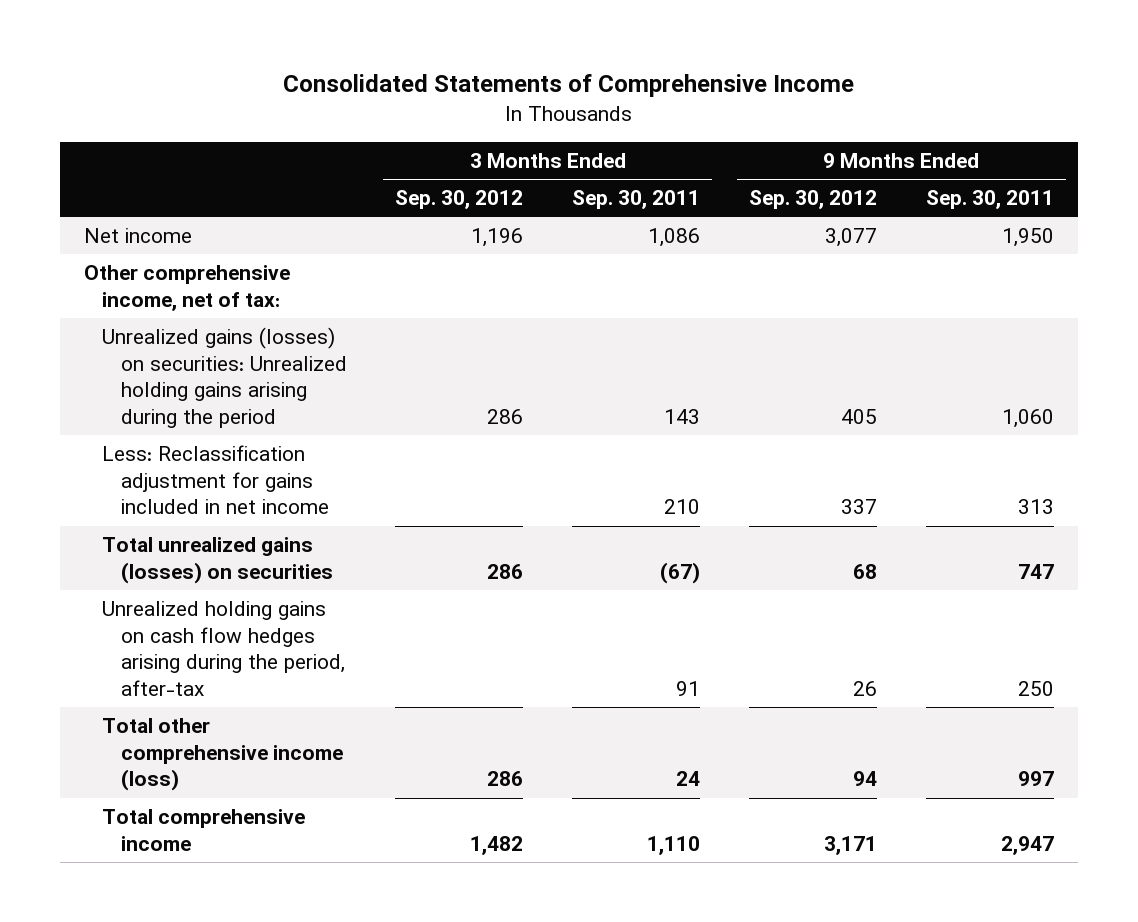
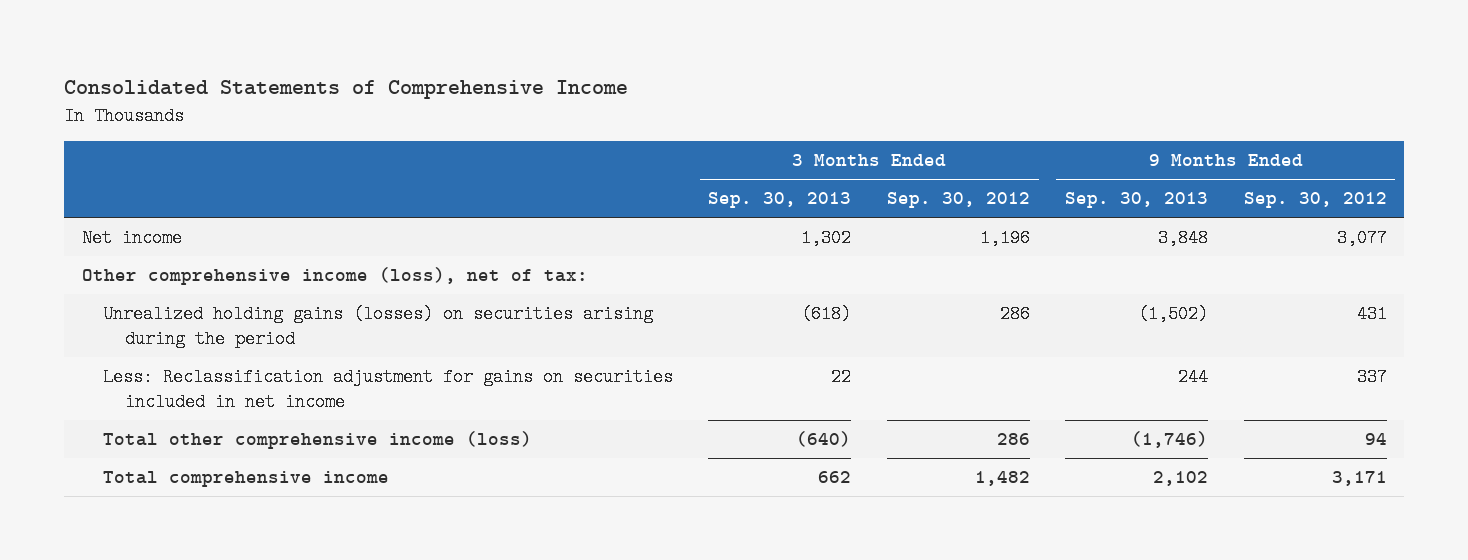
[572,190,701,210] Sep. 30, 2011 -> none
[925,190,1054,210] Sep. 30, 2011 -> none
none -> [708,192,852,209] Sep. 30, 2013
none -> [1065,192,1209,209] Sep. 30, 2013
[102,537,333,584] Total unrealized gains (losses) on securities -> none
[102,601,345,697] Unrealized holding gains on cash flow hedges arising during the period, after-tax -> none
[83,265,290,311] Other comprehensive income, net of tax: -> [81,267,588,286] Other comprehensive income (loss), net of tax:
[102,327,347,429] Unrealized gains (losses) on securities: Unrealized holding gains arising during the period -> [103,305,654,348] Unrealized holding gains (losses) on securities arising during the period
[840,409,877,425] 405 -> [1356,305,1387,324] 431
[102,445,329,515] Less: Reclassification adjustment for gains included in net income -> [103,368,674,411] Less: Reclassification adjustment for gains on securities included in net income

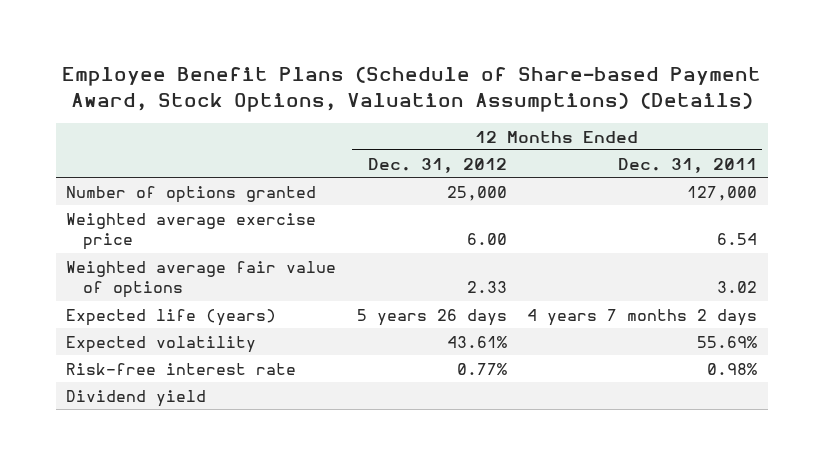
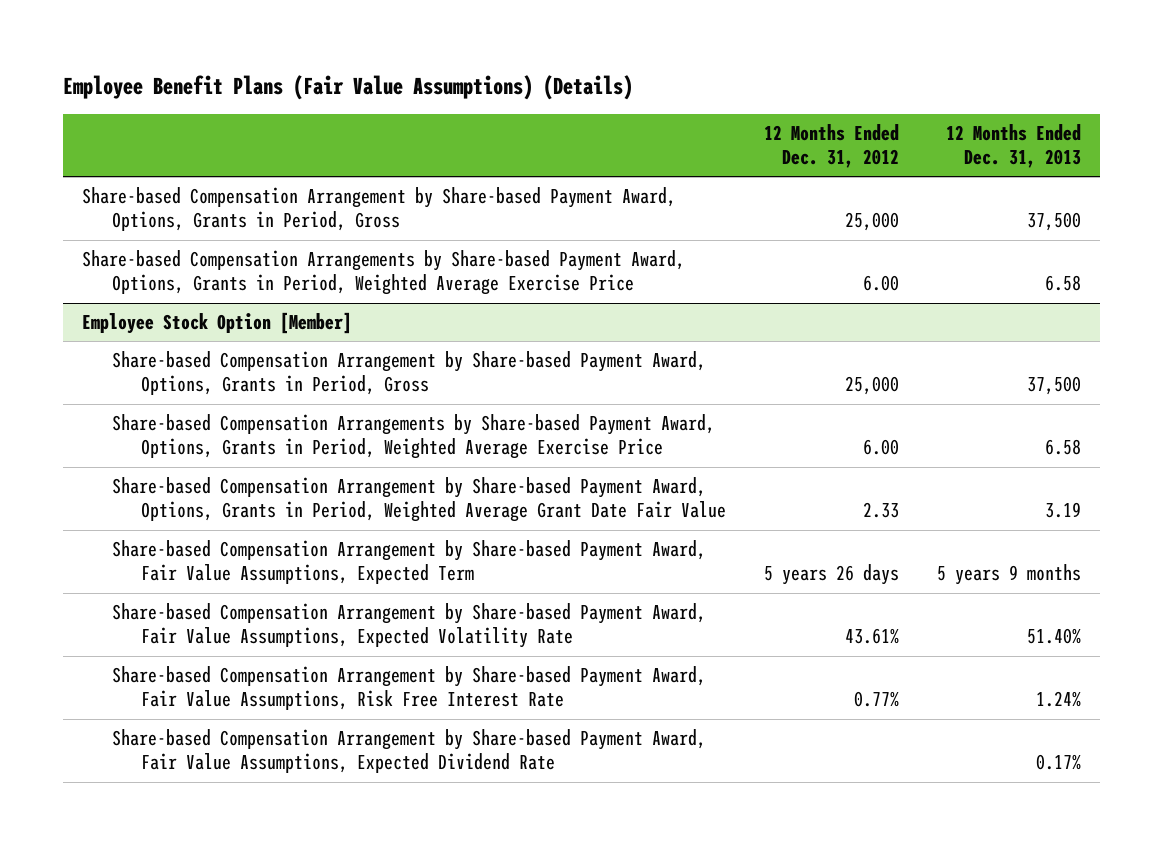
[61,66,761,112] Employee Benefit Plans (Schedule of Share-based Payment Award, Stock Options, Valuation Assumptions) (Details) -> [62,74,633,100] Employee Benefit Plans (Fair Value Assumptions) (Details)
[618,157,758,173] Dec. 31, 2011 -> none
none -> [946,123,1082,169] 12 Months Ended Dec. 31, 2013
[66,185,317,203] Number of options granted -> [81,187,676,232] Share-based Compensation Arrangement by Share-based Payment Award, Options, Grants in Period, Gross
[66,212,317,251] Weighted average exercise price -> [81,250,685,296] Share-based Compensation Arrangements by Share-based Payment Award, Options, Grants in Period, Weighted Average Exercise Price
none -> [81,312,352,335] Employee Stock Option [Member]
none -> [111,351,706,396] Share-based Compensation Arrangement by Share-based Payment Award, Options, Grants in Period, Gross
none -> [111,414,715,460] Share-based Compensation Arrangements by Share-based Payment Award, Options, Grants in Period, Weighted Average Exercise Price
[66,260,337,299] Weighted average fair value of options -> [111,477,727,523] Share-based Compensation Arrangement by Share-based Payment Award, Options, Grants in Period, Weighted Average Grant Date Fair Value
[66,308,277,326] Expected life (years) -> [111,540,706,585] Share-based Compensation Arrangement by Share-based Payment Award, Fair Value Assumptions, Expected Term
[66,335,257,353] Expected volatility -> [111,603,706,649] Share-based Compensation Arrangement by Share-based Payment Award, Fair Value Assumptions, Expected Volatility Rate
[66,362,297,375] Risk-free interest rate -> [111,666,706,711] Share-based Compensation Arrangement by Share-based Payment Award, Fair Value Assumptions, Risk Free Interest Rate
[66,389,207,407] Dividend yield -> [111,729,706,774] Share-based Compensation Arrangement by Share-based Payment Award, Fair Value Assumptions, Expected Dividend Rate

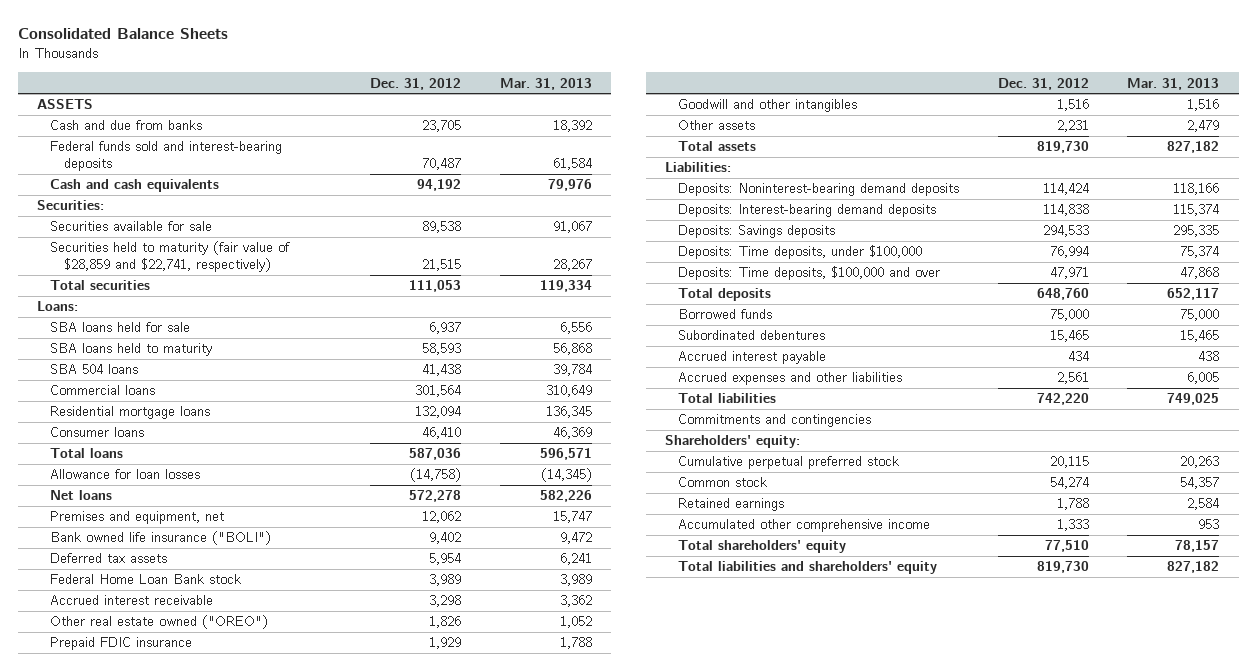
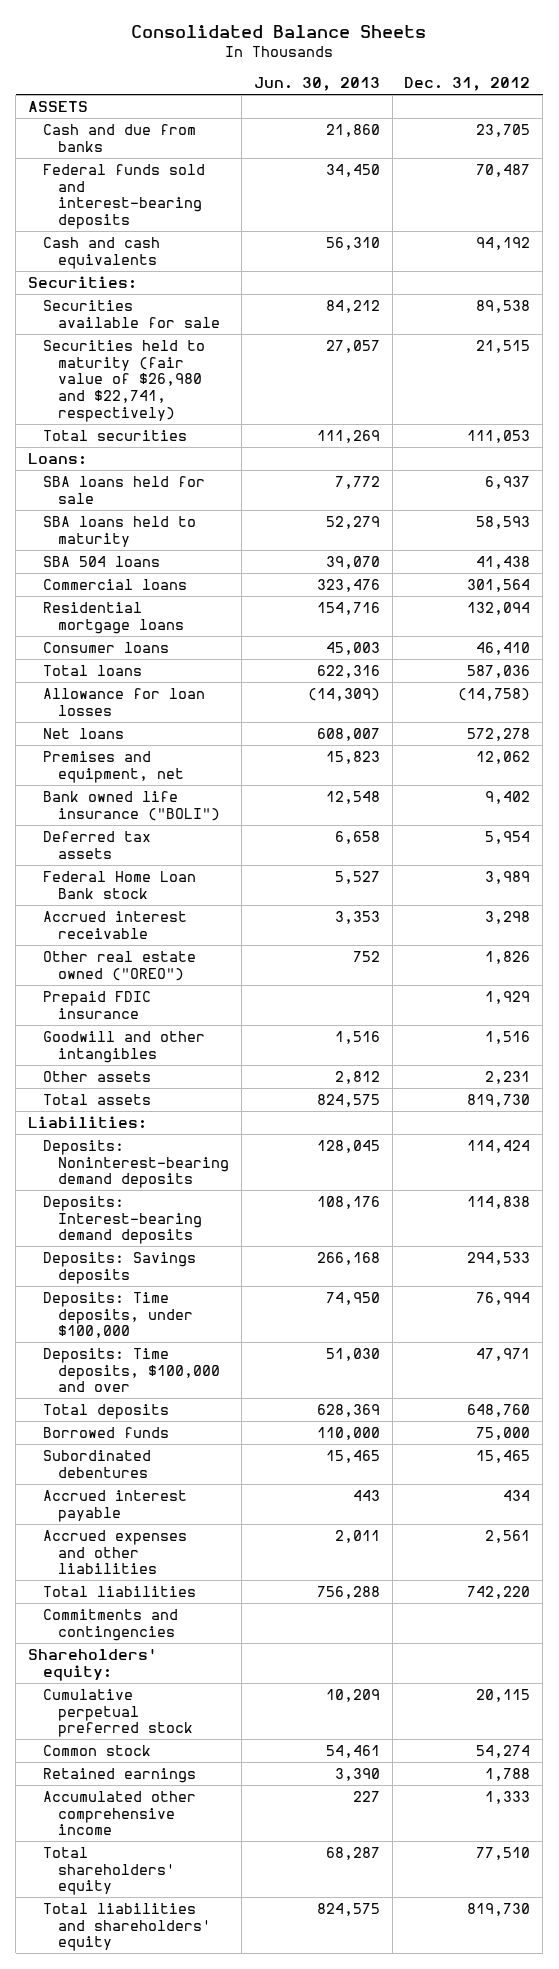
[499,77,592,90] Mar. 31, 2013 -> none
none -> [253,77,380,92] Jun. 30, 2013
[50,241,291,272] Securities held to maturity (fair value of $28,859 and $22,741, respectively) -> [42,339,205,423] Securities held to maturity (fair value of $26,980 and $22,741, respectively)

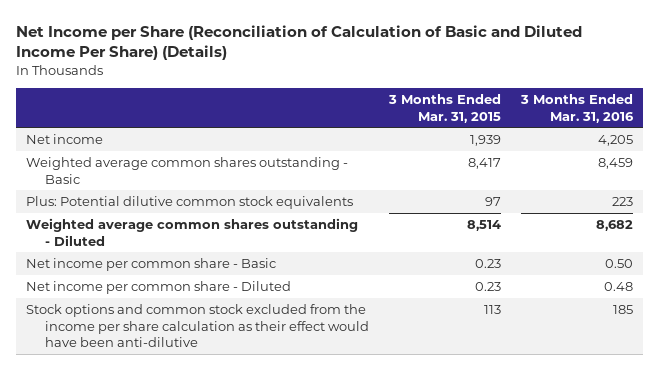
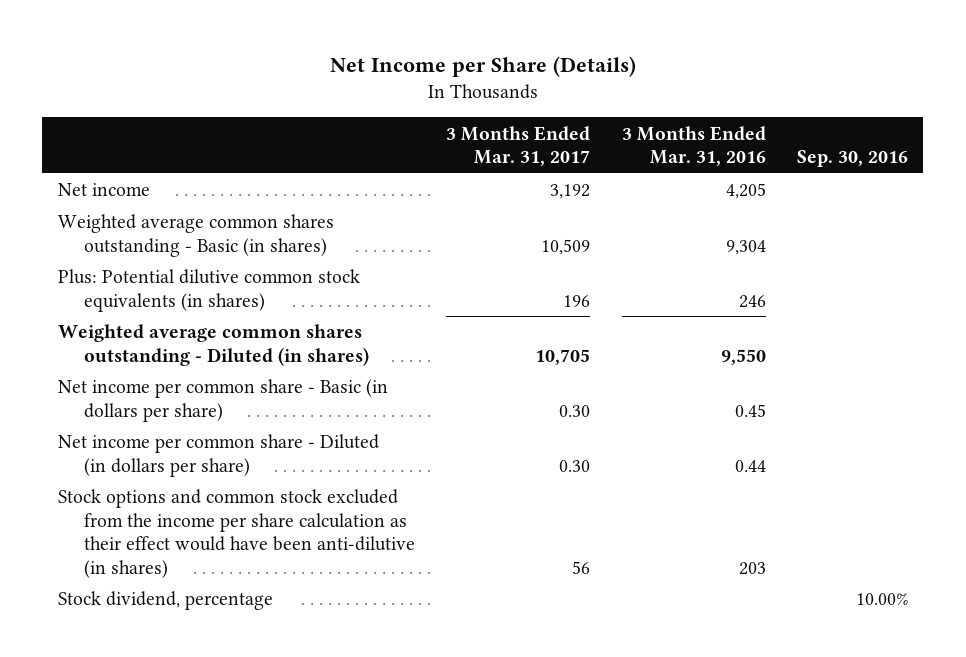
[16,24,583,61] Net Income per Share (Reconciliation of Calculation of Basic and Diluted Income Per Share) (Details) -> [329,56,636,78] Net Income per Share (Details)
[388,93,502,123] 3 Months Ended Mar. 31, 2015 -> none
none -> [446,125,591,167] 3 Months Ended Mar. 31, 2017
none -> [796,150,908,168] Sep. 30, 2016
[26,156,349,184] Weighted average common shares outstanding - Basic -> [57,214,334,257] Weighted average common shares outstanding - Basic (in shares)
[598,157,634,169] 8,459 -> [725,239,766,255] 9,304
[26,195,354,209] Plus: Potential dilutive common stock equivalents -> [57,269,360,312] Plus: Potential dilutive common stock equivalents (in shares)
[612,196,634,206] 223 -> [738,294,766,308] 246
[26,217,359,246] Weighted average common shares outstanding - Diluted -> [57,324,370,366] Weighted average common shares outstanding - Diluted (in shares)
[596,219,634,231] 8,682 -> [720,348,766,365] 9,550
[26,257,277,271] Net income per common share - Basic -> [57,379,388,422] Net income per common share - Basic (in dollars per share)
[605,258,634,268] 0.50 -> [734,403,766,417] 0.45
[26,280,292,294] Net income per common share - Diluted -> [57,434,379,477] Net income per common share - Diluted (in dollars per share)
[604,281,634,291] 0.48 -> [734,459,766,472] 0.44
[26,303,370,348] Stock options and common stock excluded from the income per share calculation as their effect would have been anti-dilutive -> [57,489,416,578] Stock options and common stock excluded from the income per share calculation as their effect would have been anti-dilutive (in shares)
[613,304,634,314] 185 -> [738,561,766,575] 203
none -> [57,591,273,611] Stock dividend, percentage

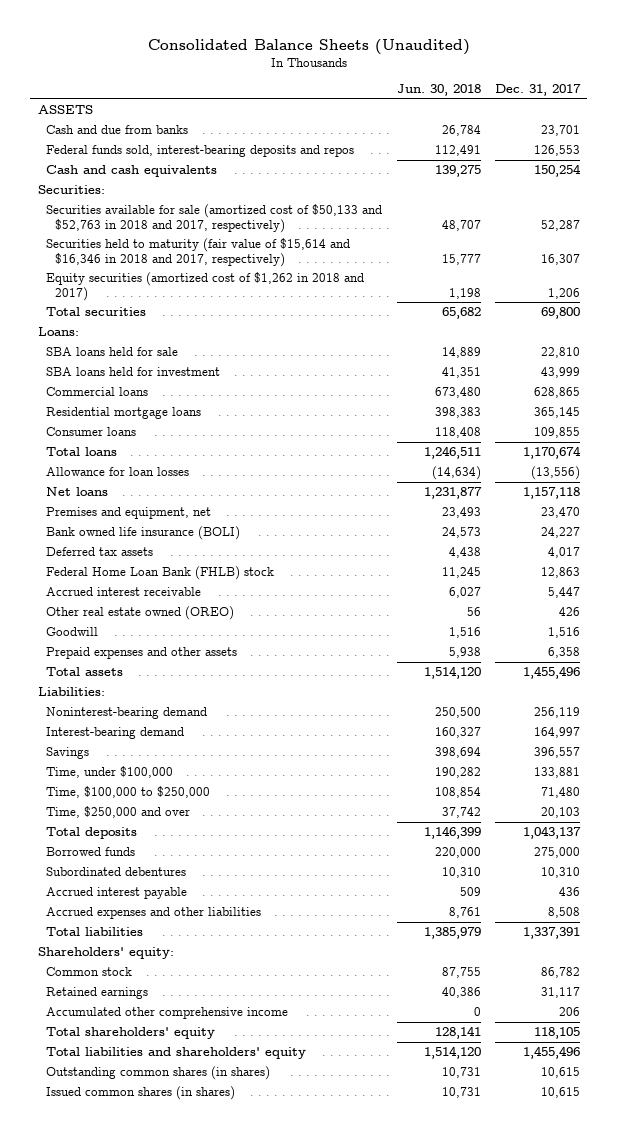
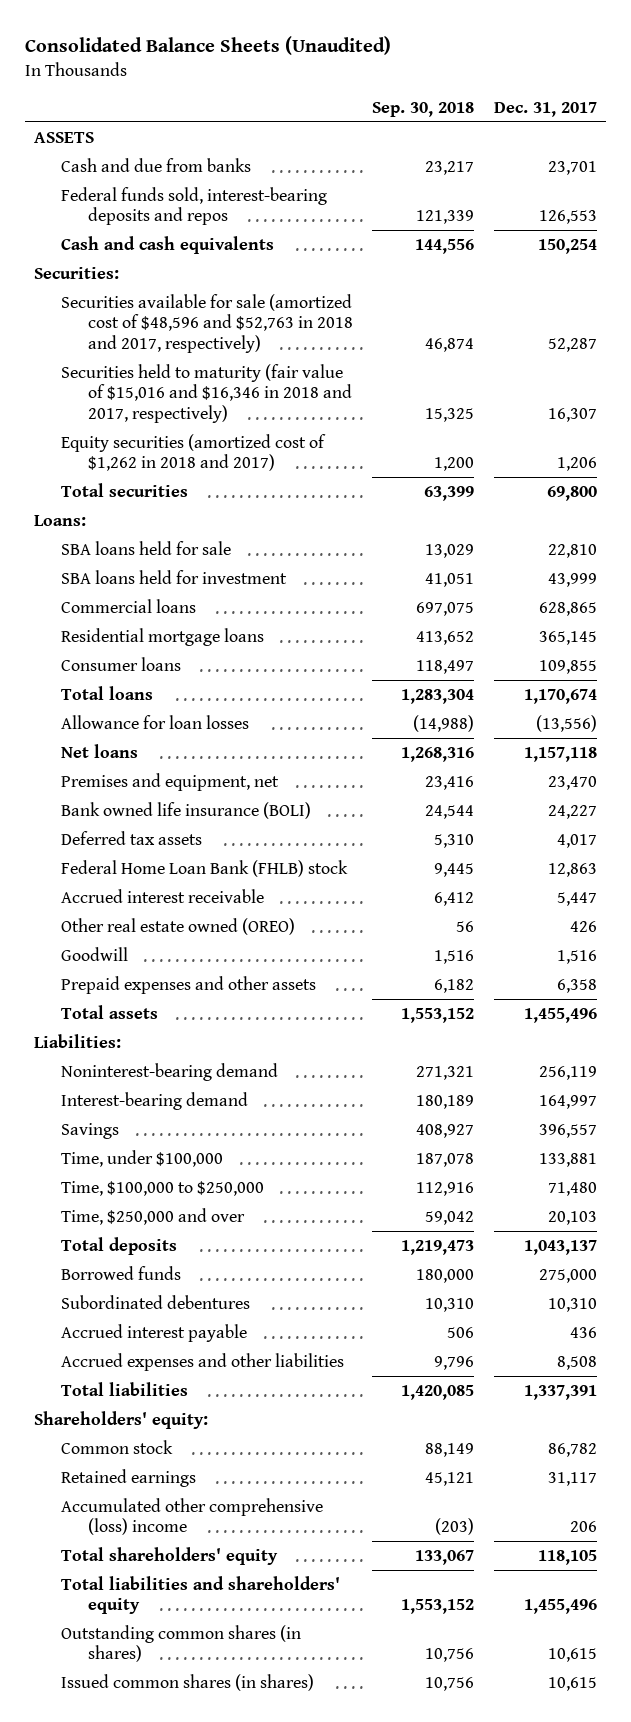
[396,84,481,97] Jun. 30, 2018 -> none
none -> [372,102,475,118] Sep. 30, 2018
[46,204,383,233] Securities available for sale (amortized cost of $50,133 and $52,763 in 2018 and 2017, respectively) -> [61,293,354,354] Securities available for sale (amortized cost of $48,596 and $52,763 in 2018 and 2017, respectively)
[46,238,351,267] Securities held to maturity (fair value of $15,614 and $16,346 in 2018 and 2017, respectively) -> [61,363,353,424] Securities held to maturity (fair value of $15,016 and $16,346 in 2018 and 2017, respectively)
[46,1007,289,1020] Accumulated other comprehensive income -> [61,1497,324,1536] Accumulated other comprehensive (loss) income

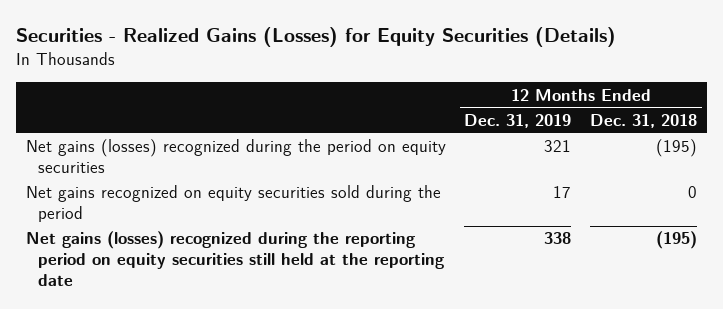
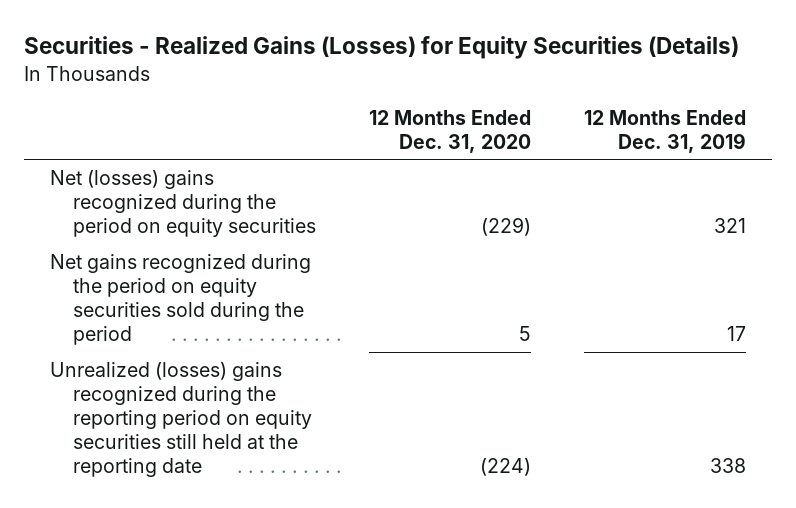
[590,113,698,128] Dec. 31, 2018 -> none
none -> [368,109,531,153] 12 Months Ended Dec. 31, 2020
[25,139,446,174] Net gains (losses) recognized during the period on equity securities -> [50,169,316,238] Net (losses) gains recognized during the period on equity securities
[25,185,441,223] Net gains recognized on equity securities sold during the period -> [50,253,312,346] Net gains recognized during the period on equity securities sold during the period
[25,231,446,287] Net gains (losses) recognized during the reporting period on equity securities still held at the reporting date -> [50,361,312,478] Unrealized (losses) gains recognized during the reporting period on equity securities still held at the reporting date

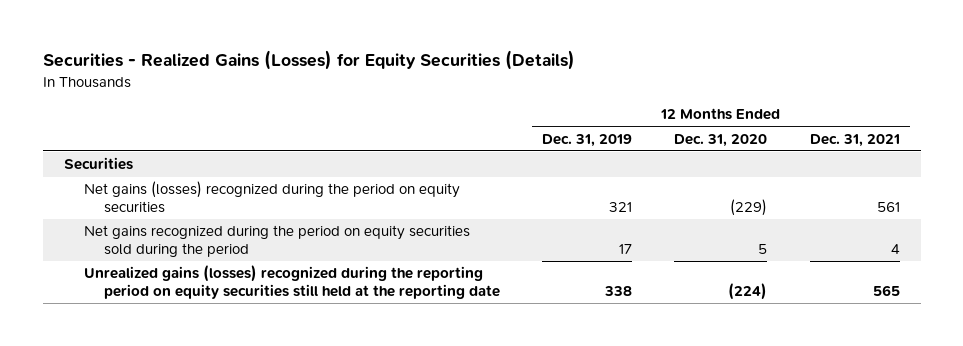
none -> [809,133,900,147] Dec. 31, 2021
none -> [63,157,133,171] Securities
[50,169,316,238] Net (losses) gains recognized during the period on equity securities -> [84,181,461,213] Net gains (losses) recognized during the period on equity securities
[50,361,312,478] Unrealized (losses) gains recognized during the reporting period on equity securities still held at the reporting date -> [84,265,501,299] Unrealized gains (losses) recognized during the reporting period on equity securities still held at the reporting date

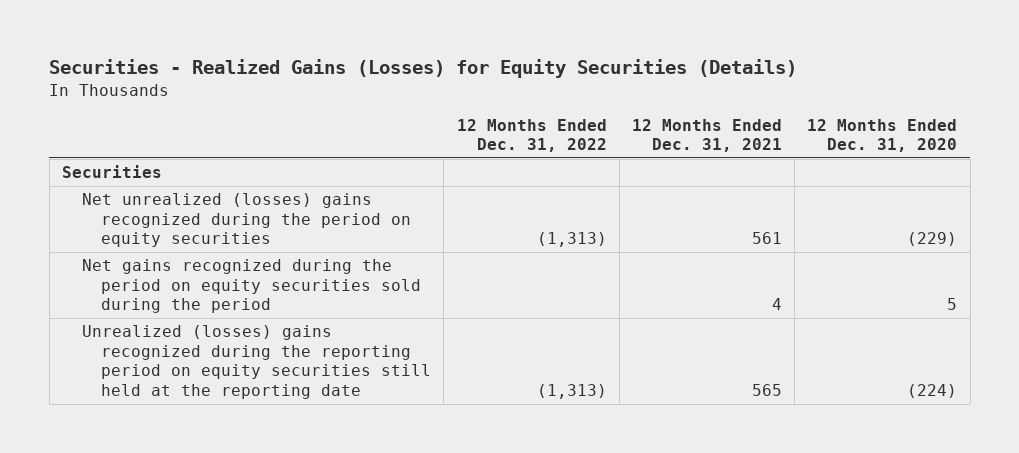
[542,133,633,147] Dec. 31, 2019 -> none
none -> [456,118,607,153] 12 Months Ended Dec. 31, 2022
[84,181,461,213] Net gains (losses) recognized during the period on equity securities -> [81,193,412,248] Net unrealized (losses) gains recognized during the period on equity securities
[84,265,501,299] Unrealized gains (losses) recognized during the reporting period on equity securities still held at the reporting date -> [81,325,432,400] Unrealized (losses) gains recognized during the reporting period on equity securities still held at the reporting date

